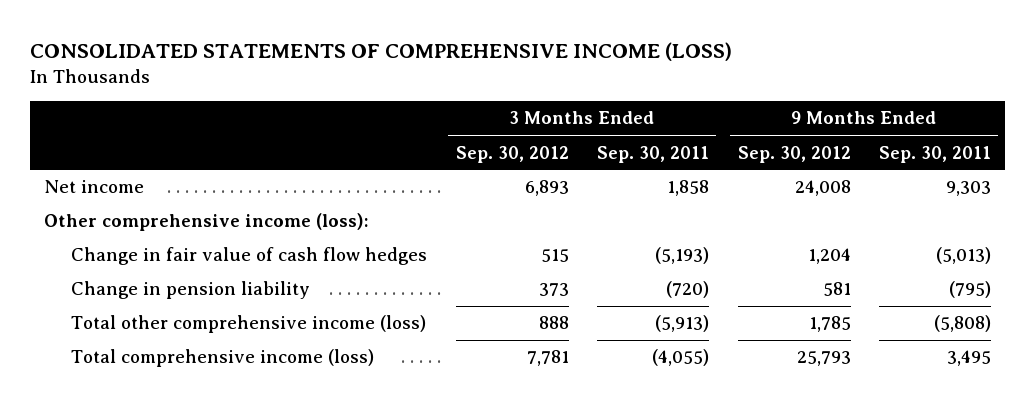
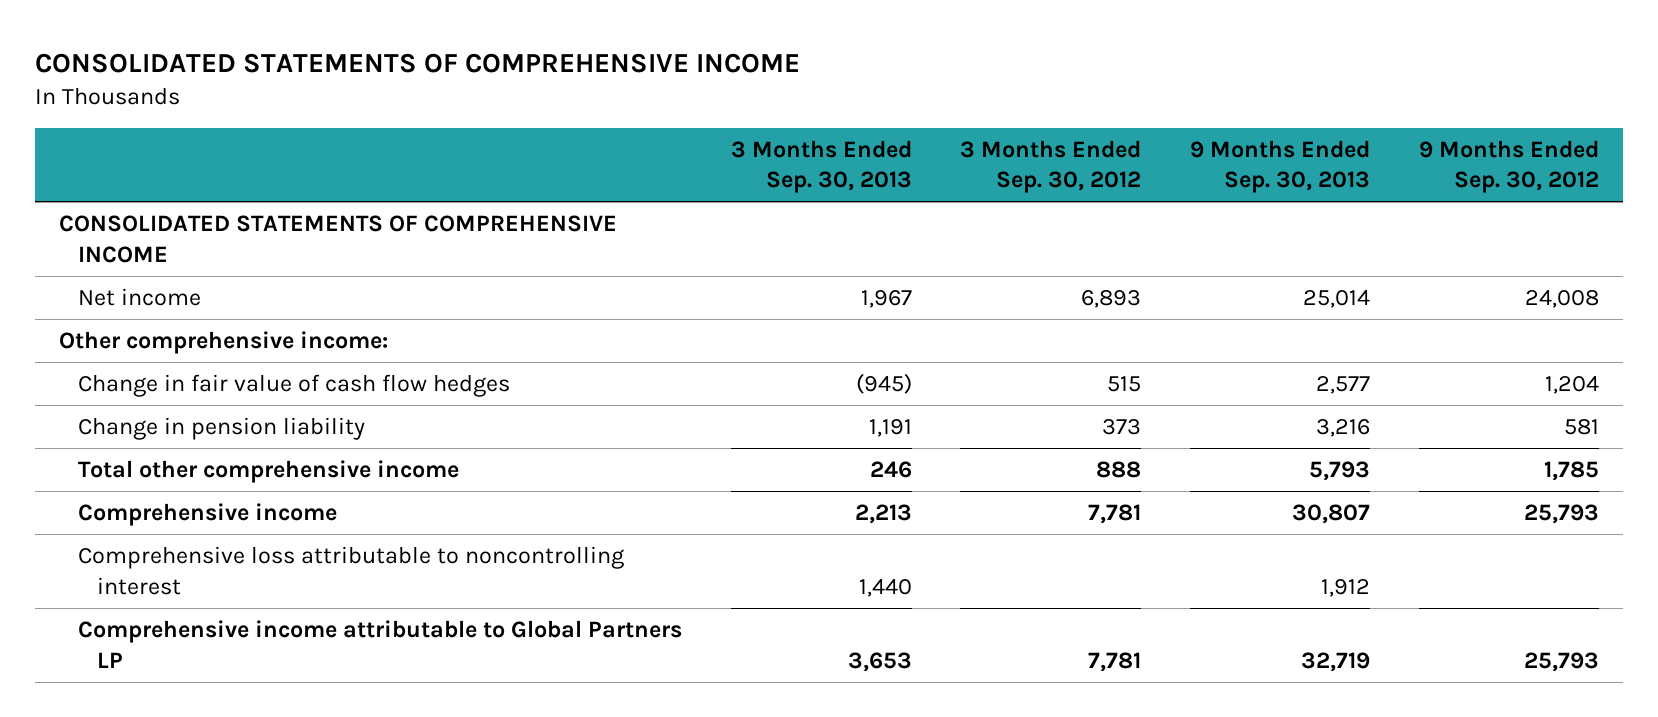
[29,42,732,62] CONSOLIDATED STATEMENTS OF COMPREHENSIVE INCOME (LOSS) -> [34,52,800,73] CONSOLIDATED STATEMENTS OF COMPREHENSIVE INCOME
[597,145,710,163] Sep. 30, 2011 -> none
[879,145,992,163] Sep. 30, 2011 -> none
none -> [730,139,912,194] 3 Months Ended Sep. 30, 2013
none -> [1190,139,1371,194] 9 Months Ended Sep. 30, 2013
none -> [59,215,618,263] CONSOLIDATED STATEMENTS OF COMPREHENSIVE INCOME
[43,213,369,232] Other comprehensive income (loss): -> [59,331,389,355] Other comprehensive income:
[70,315,426,334] Total other comprehensive income (loss) -> [78,460,460,484] Total other comprehensive income
none -> [78,503,338,527] Comprehensive income
none -> [78,546,625,595] Comprehensive loss attributable to noncontrolling interest
[70,349,374,368] Total comprehensive income (loss) -> [78,620,683,668] Comprehensive income attributable to Global Partners LP

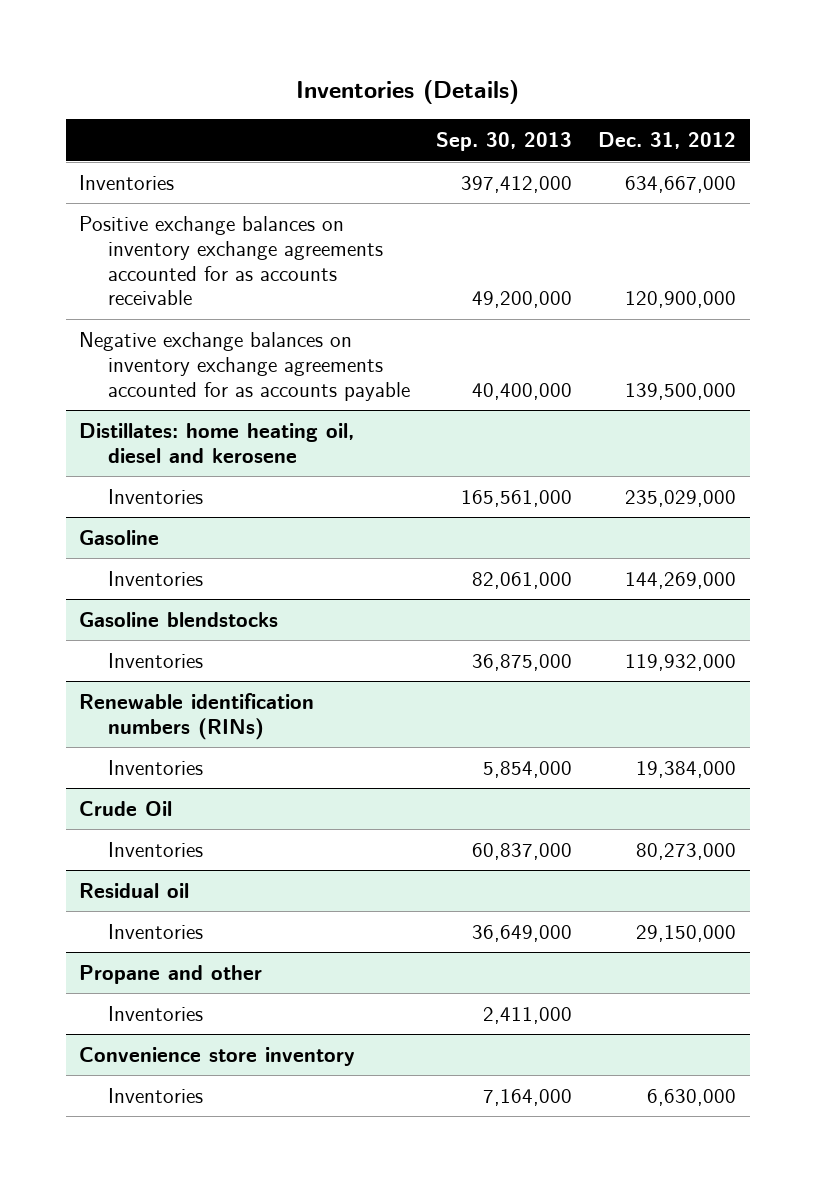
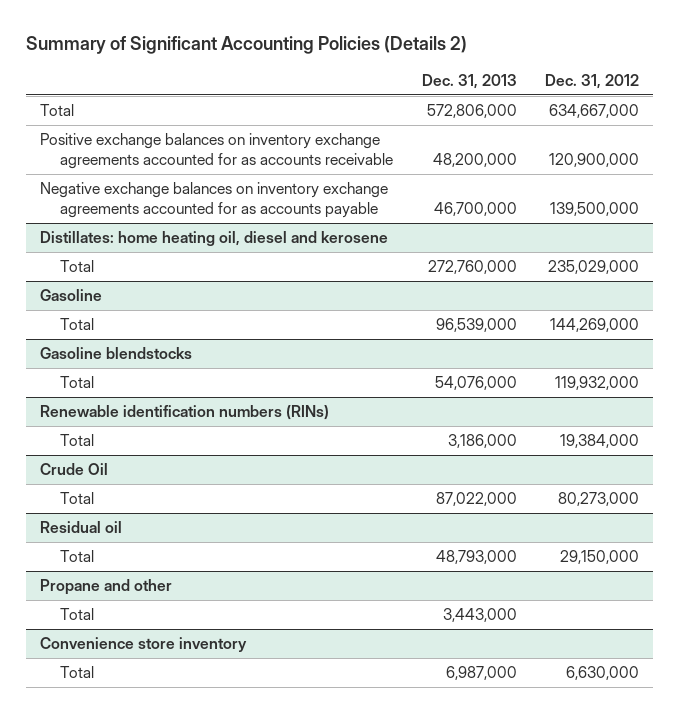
[295,80,519,105] Inventories (Details) -> [25,36,467,55] Summary of Significant Accounting Policies (Details 2)
[436,132,573,152] Sep. 30, 2013 -> none
none -> [421,74,517,90] Dec. 31, 2013
[78,175,174,191] Inventories -> [40,104,75,117] Total
[107,489,203,505] Inventories -> [60,260,95,273] Total
[107,571,203,587] Inventories -> [60,318,95,331] Total
[107,653,203,669] Inventories -> [60,376,95,389] Total
[107,760,203,776] Inventories -> [60,434,95,447] Total
[107,842,203,858] Inventories -> [60,492,95,505] Total
[107,924,203,940] Inventories -> [60,550,95,563] Total
[107,1006,203,1022] Inventories -> [60,608,95,621] Total
[107,1088,203,1104] Inventories -> [60,666,95,679] Total

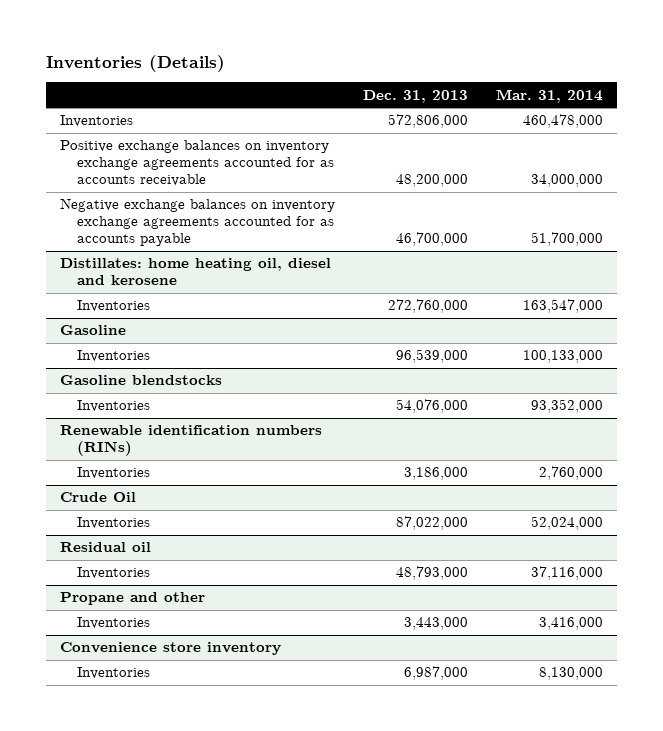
[25,36,467,55] Summary of Significant Accounting Policies (Details 2) -> [45,55,225,73] Inventories (Details)
[545,74,640,90] Dec. 31, 2012 -> none
none -> [496,88,604,103] Mar. 31, 2014
[40,104,75,117] Total -> [59,115,133,128] Inventories
[60,260,95,273] Total -> [77,300,151,313] Inventories
[60,318,95,331] Total -> [77,350,151,363] Inventories
[60,376,95,389] Total -> [77,400,151,413] Inventories
[60,434,95,447] Total -> [77,467,151,480] Inventories
[60,492,95,505] Total -> [77,517,151,530] Inventories
[60,550,95,563] Total -> [77,567,151,580] Inventories
[60,608,95,621] Total -> [77,617,151,630] Inventories
[60,666,95,679] Total -> [77,667,151,680] Inventories

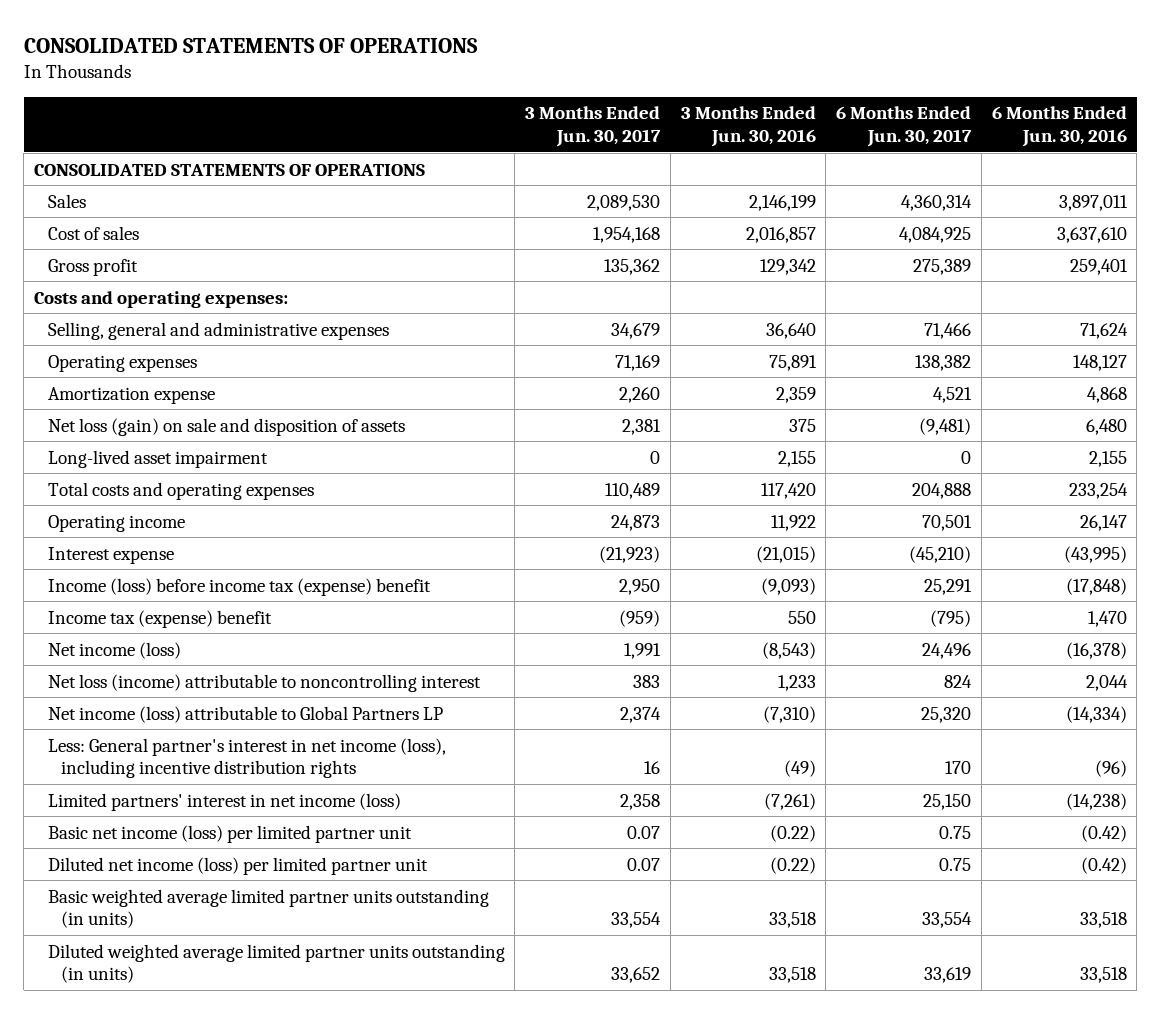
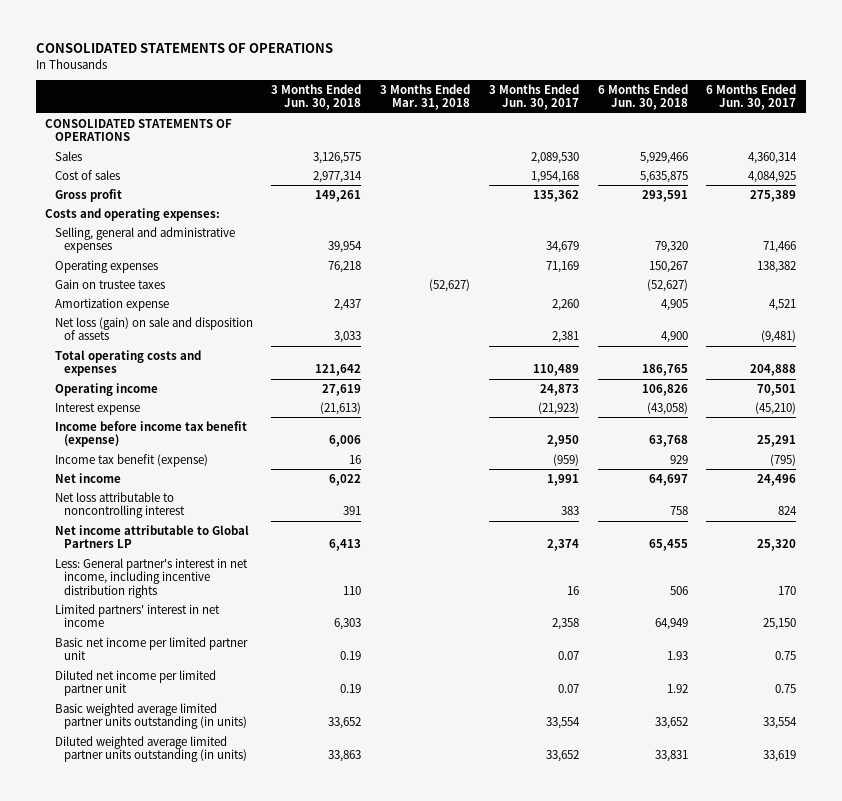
[680,106,816,147] 3 Months Ended Jun. 30, 2016 -> none
[991,106,1127,147] 6 Months Ended Jun. 30, 2016 -> none
none -> [271,83,362,111] 3 Months Ended Jun. 30, 2018
none -> [380,83,471,111] 3 Months Ended Mar. 31, 2018
none -> [597,83,688,111] 6 Months Ended Jun. 30, 2018
none -> [54,278,165,289] Gain on trustee taxes
[47,449,268,468] Long-lived asset impairment -> none
[47,481,314,500] Total costs and operating expenses -> [54,349,201,377] Total operating costs and expenses
[47,577,431,596] Income (loss) before income tax (expense) benefit -> [54,420,247,448] Income before income tax benefit (expense)
[47,609,272,628] Income tax (expense) benefit -> [54,453,208,467] Income tax benefit (expense)
[47,641,181,659] Net income (loss) -> [54,472,121,483] Net income
[47,673,481,692] Net loss (income) attributable to noncontrolling interest -> [54,491,185,519] Net loss attributable to noncontrolling interest
[47,705,443,723] Net income (loss) attributable to Global Partners LP -> [54,524,249,549] Net income attributable to Global Partners LP
[47,737,446,779] Less: General partner's interest in net income (loss), including incentive distribution rights -> [54,557,248,598] Less: General partner's interest in net income, including incentive distribution rights
[47,792,401,811] Limited partners' interest in net income (loss) -> [54,603,220,628] Limited partners' interest in net income
[47,824,412,843] Basic net income (loss) per limited partner unit -> [54,636,248,661] Basic net income per limited partner unit
[47,856,428,875] Diluted net income (loss) per limited partner unit -> [54,669,216,697] Diluted net income per limited partner unit

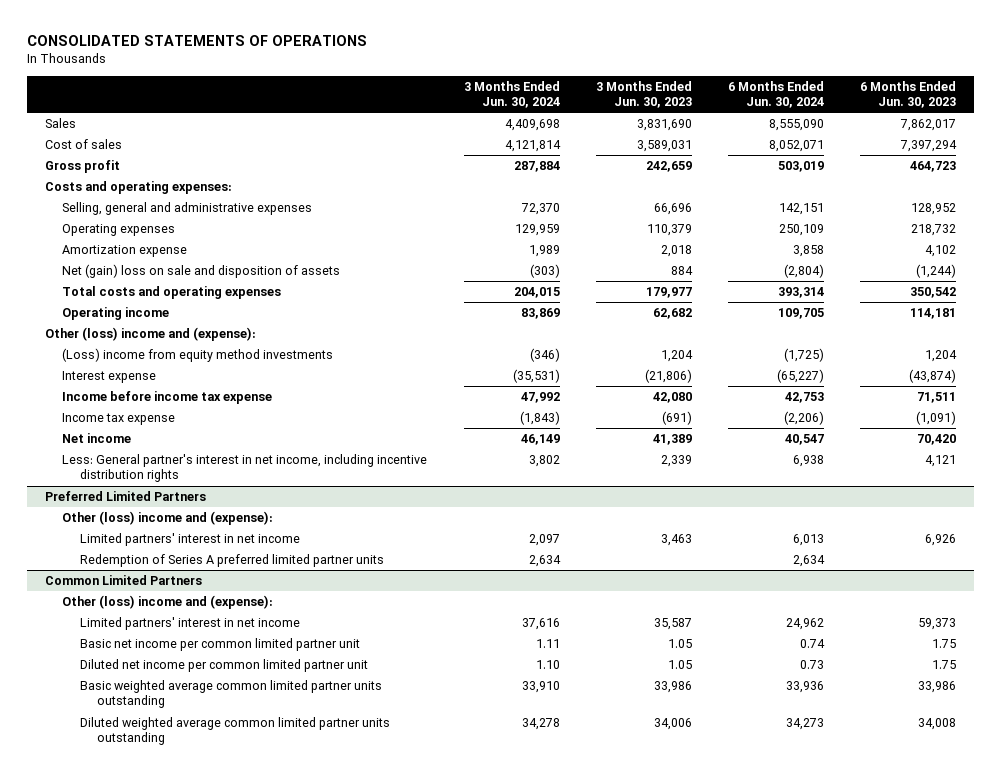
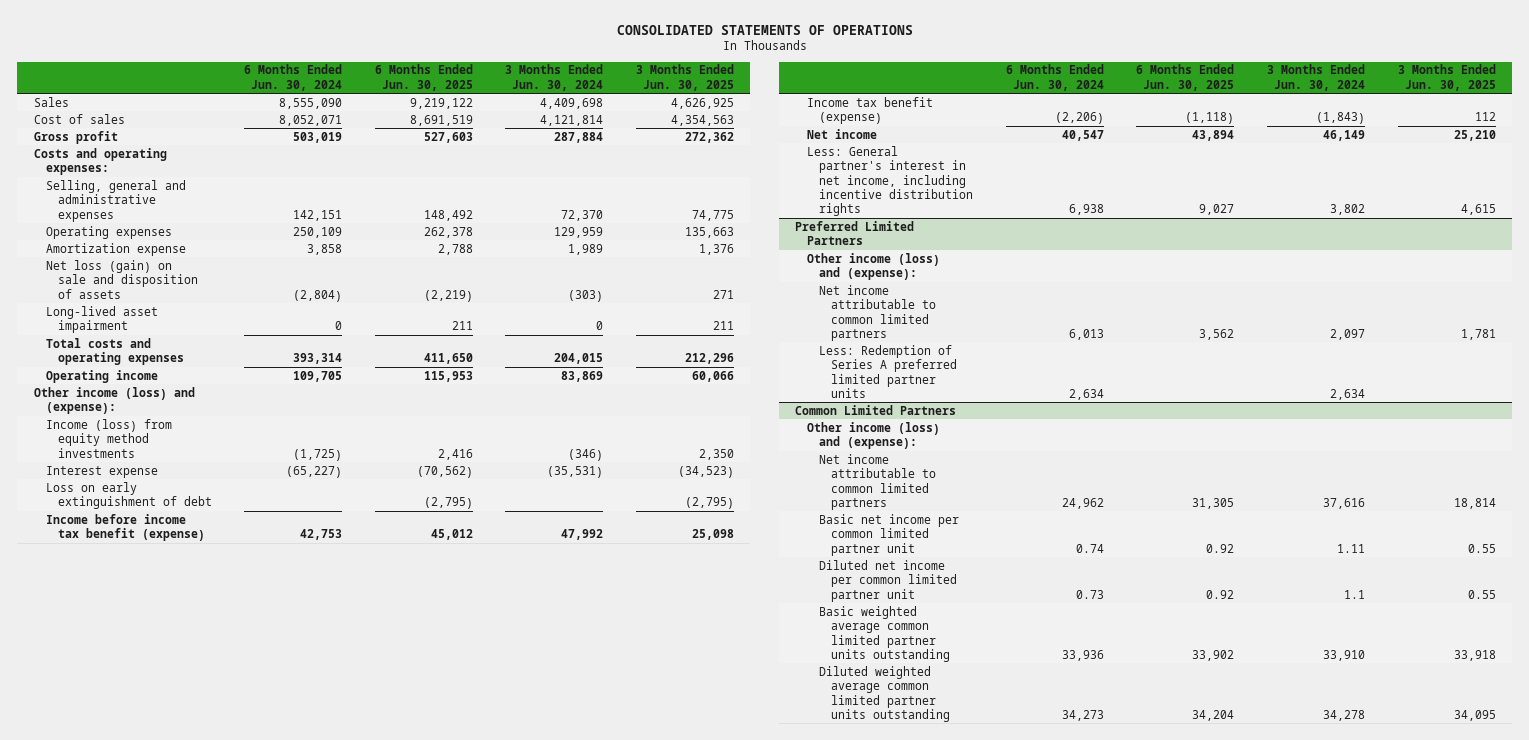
[595,80,692,109] 3 Months Ended Jun. 30, 2023 -> none
[859,80,956,109] 6 Months Ended Jun. 30, 2023 -> none
none -> [374,64,473,91] 6 Months Ended Jun. 30, 2025
none -> [636,64,735,91] 3 Months Ended Jun. 30, 2025
[62,264,341,279] Net (gain) loss on sale and disposition of assets -> [45,259,198,299] Net loss (gain) on sale and disposition of assets
none -> [45,305,158,334] Long-lived asset impairment
[45,327,257,342] Other (loss) income and (expense): -> [33,386,195,415] Other income (loss) and (expense):
[62,348,334,363] (Loss) income from equity method investments -> [45,418,172,458] Income (loss) from equity method investments
none -> [45,481,212,510] Loss on early extinguishment of debt
[62,391,273,405] Income before income tax expense -> [45,513,205,542] Income before income tax benefit (expense)
[62,413,176,426] Income tax expense -> [807,96,934,125] Income tax benefit (expense)
[62,511,274,526] Other (loss) income and (expense): -> [807,252,941,281] Other income (loss) and (expense):
[79,533,300,547] Limited partners' interest in net income -> [819,284,937,341] Net income attributable to common limited partners
[79,554,384,568] Redemption of Series A preferred limited partner units -> [819,344,958,398] Less: Redemption of Series A preferred limited partner units
[62,595,274,610] Other (loss) income and (expense): -> [807,421,941,450] Other income (loss) and (expense):
[79,617,300,631] Limited partners' interest in net income -> [819,453,937,510] Net income attributable to common limited partners
[535,660,560,670] 1.10 -> [1344,589,1366,599] 1.1

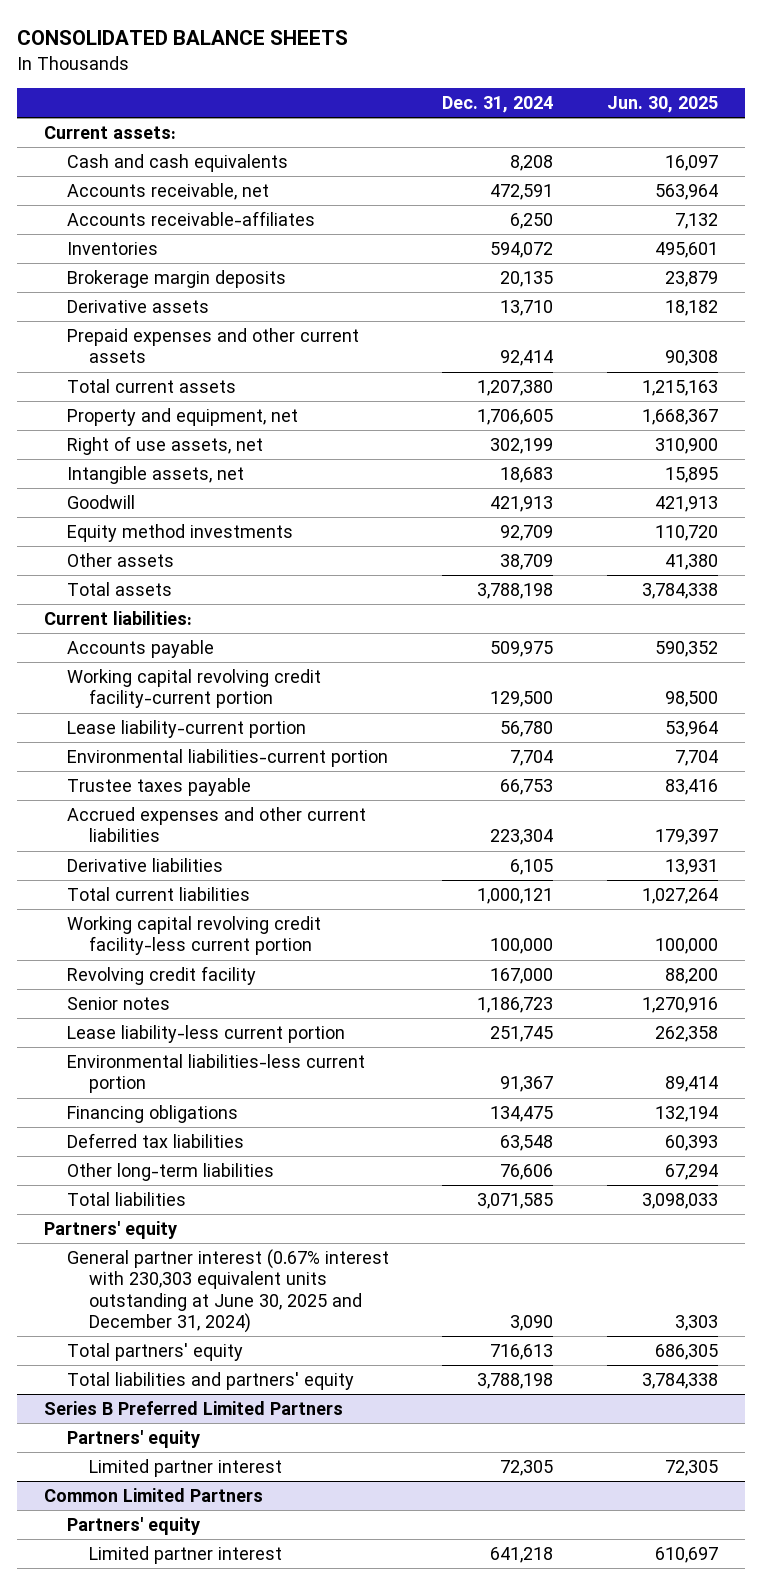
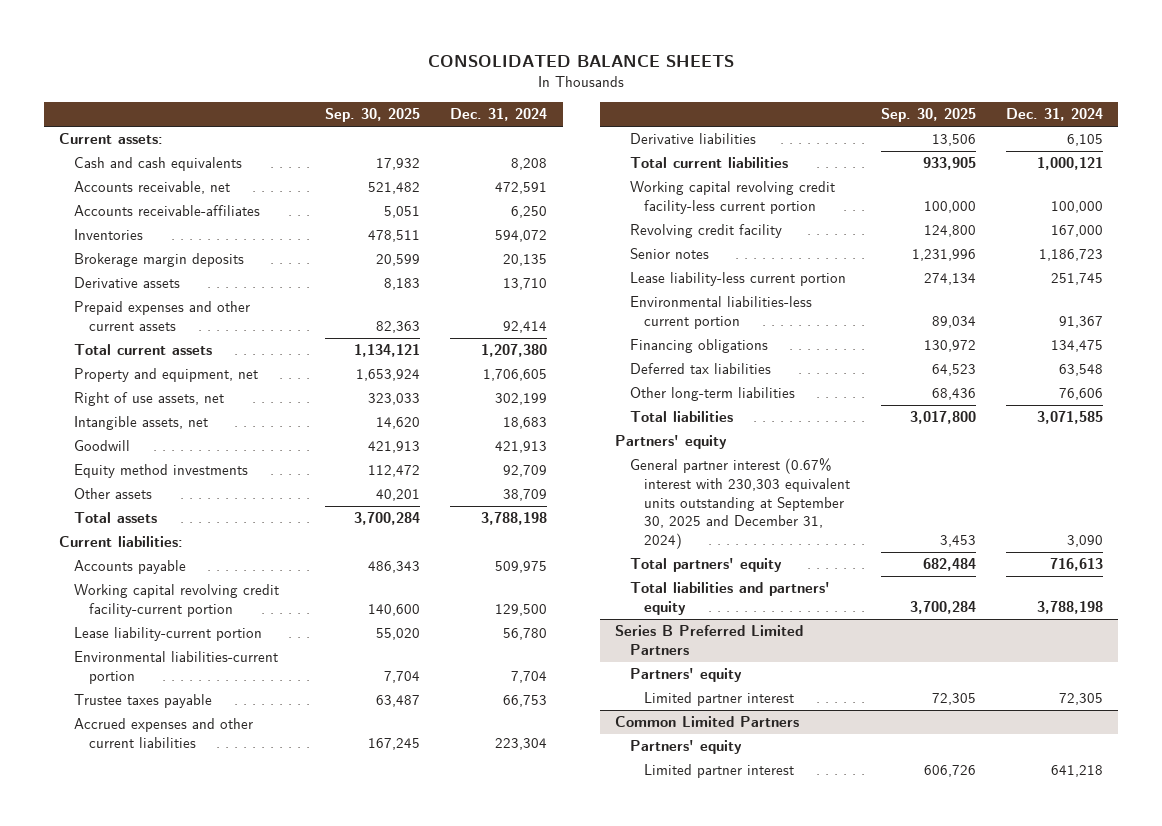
[607,95,719,113] Jun. 30, 2025 -> none
none -> [325,108,421,123] Sep. 30, 2025
[66,1249,389,1333] General partner interest (0.67% interest with 230,303 equivalent units outstanding at June 30, 2025 and December 31, 2024) -> [629,458,851,549] General partner interest (0.67% interest with 230,303 equivalent units outstanding at September 30, 2025 and December 31, 2024)

